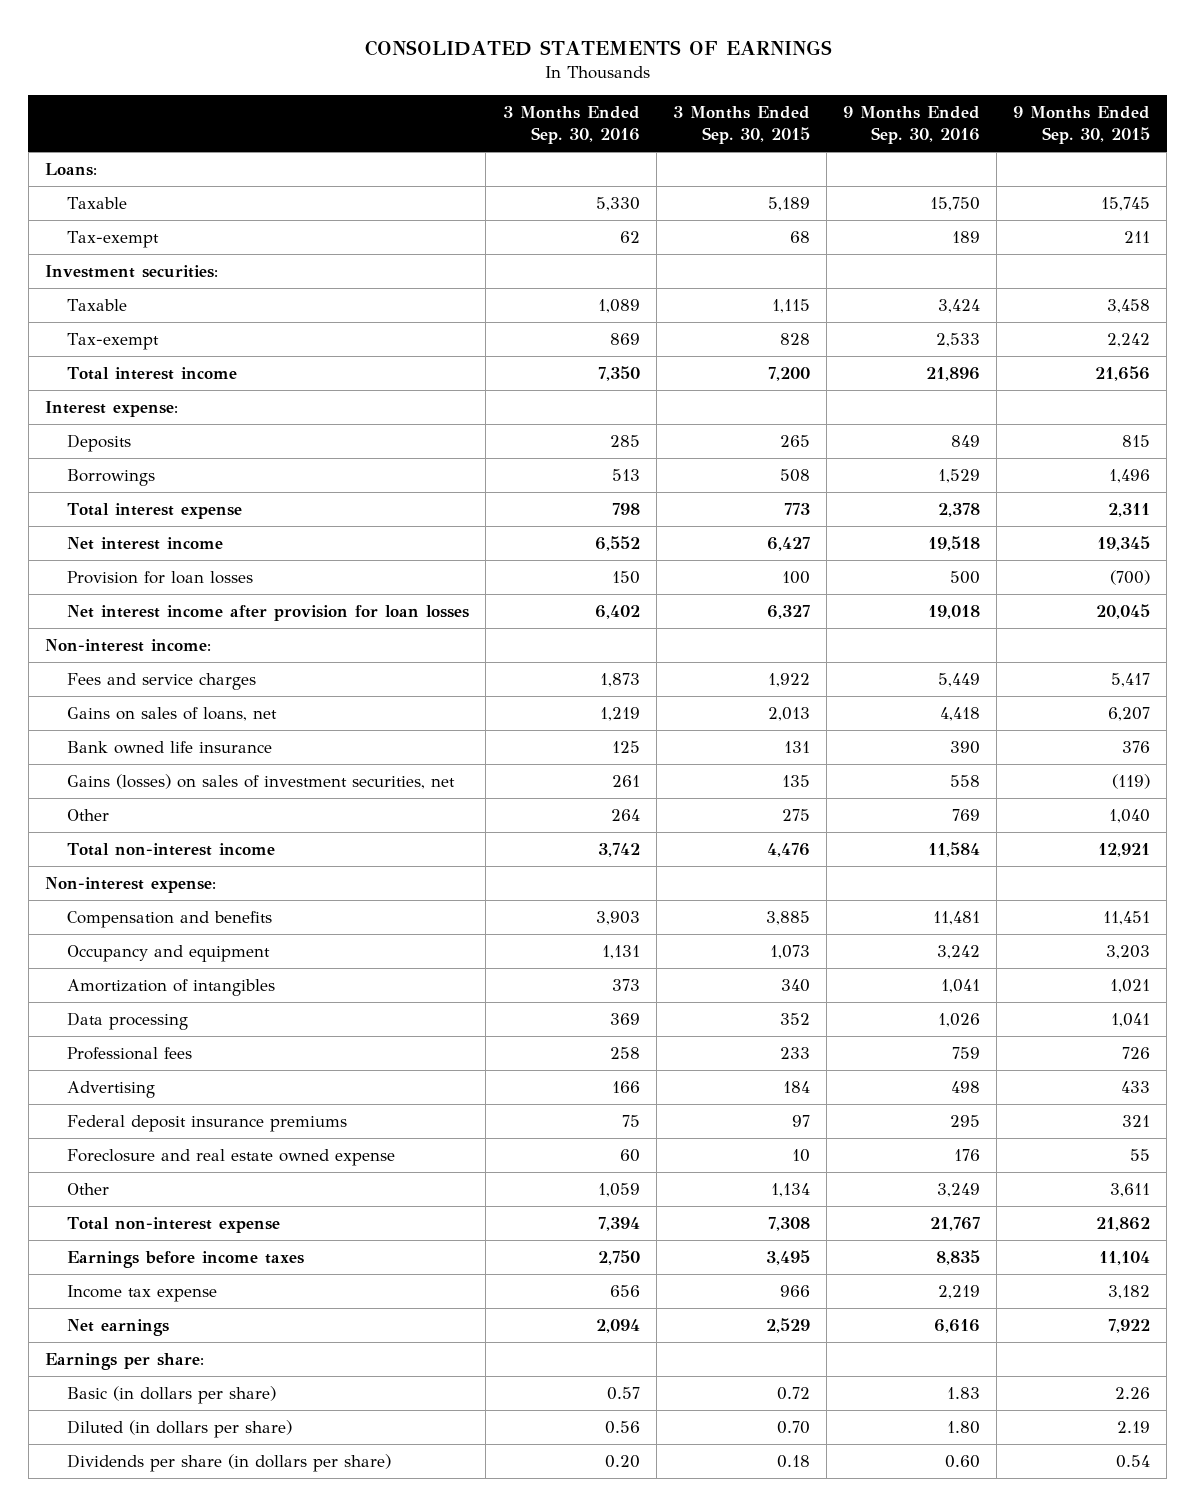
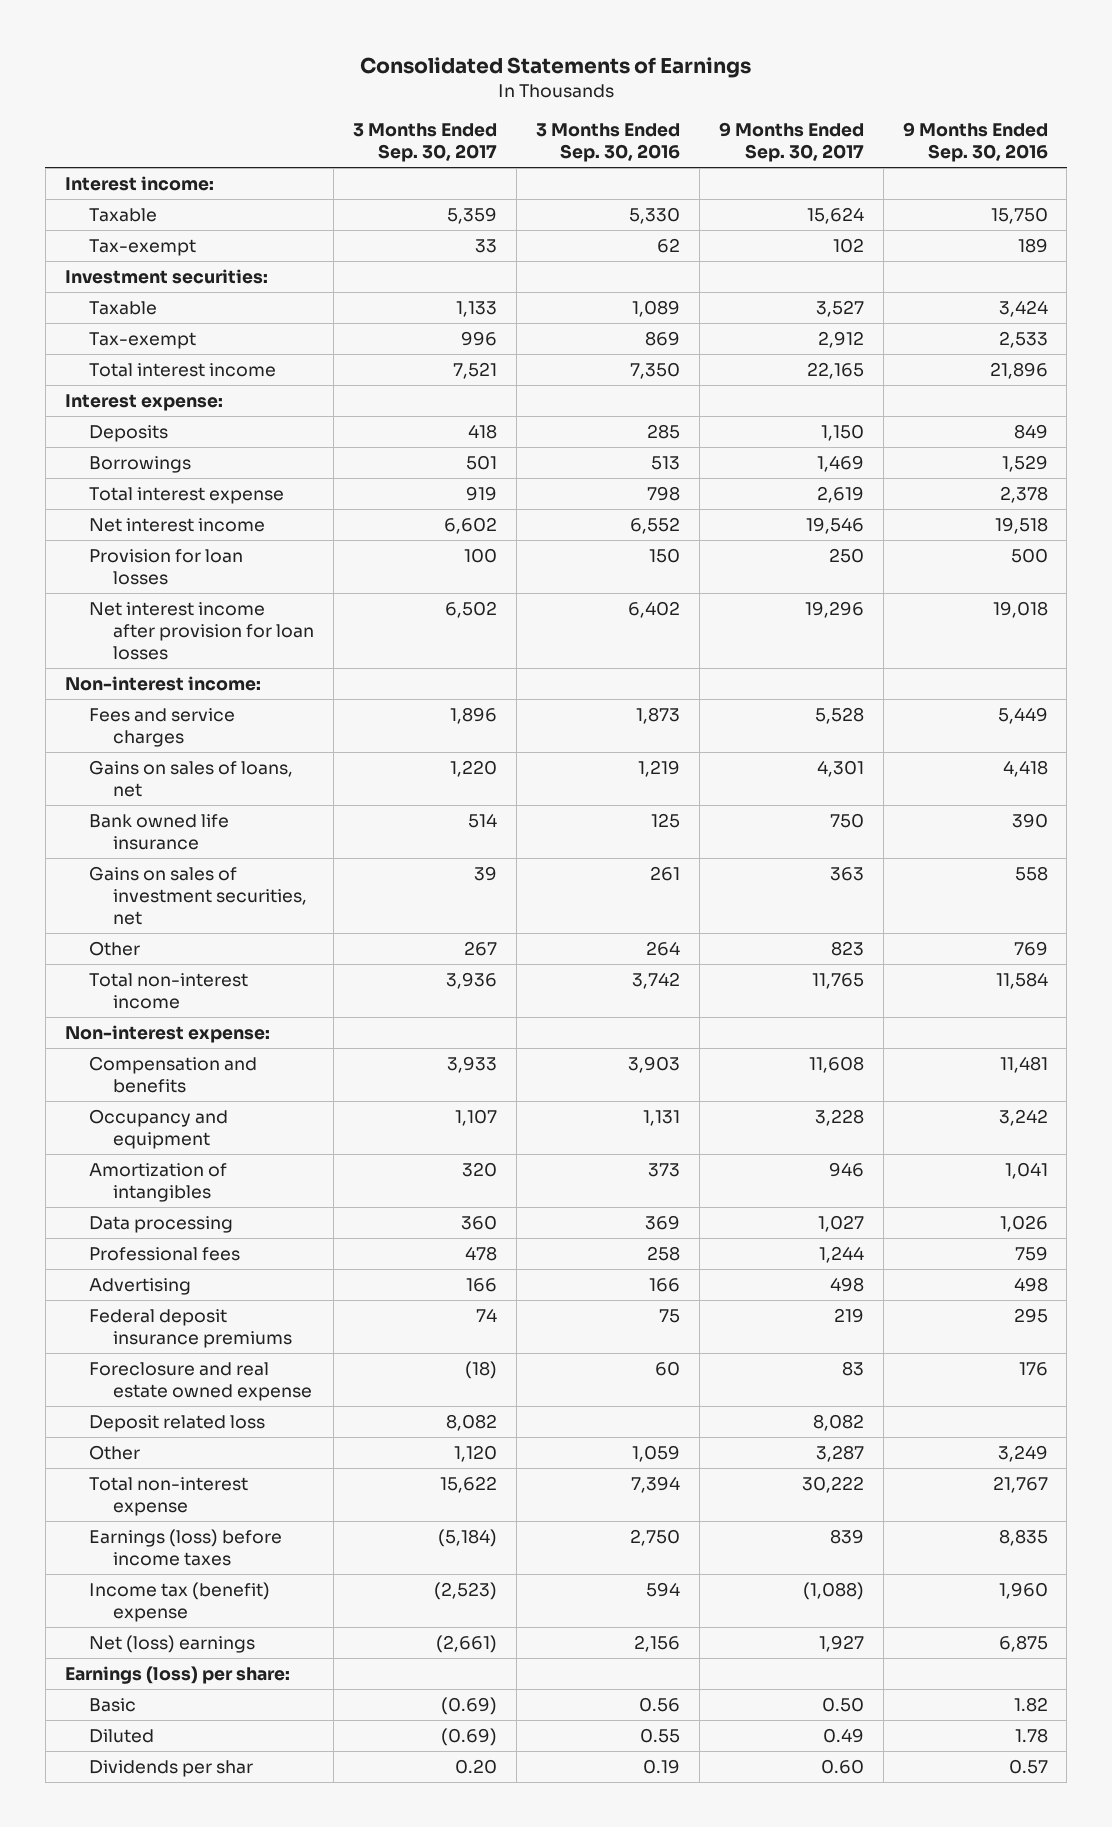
[364,40,832,57] CONSOLIDATED STATEMENTS OF EARNINGS -> [360,56,752,78] Consolidated Statements of Earnings
[672,106,810,145] 3 Months Ended Sep. 30, 2015 -> none
[1013,106,1151,145] 9 Months Ended Sep. 30, 2015 -> none
none -> [352,123,497,163] 3 Months Ended Sep. 30, 2017
none -> [718,122,864,163] 9 Months Ended Sep. 30, 2017
[45,163,98,177] Loans: -> none
none -> [64,175,214,191] Interest income:
[67,774,456,790] Gains (losses) on sales of investment securities, net -> [88,865,307,926] Gains on sales of investment securities, net
none -> [88,1414,265,1432] Deposit related loss
[67,1251,305,1269] Earnings before income taxes -> [88,1528,282,1567] Earnings (loss) before income taxes
[67,1285,218,1303] Income tax expense -> [88,1581,270,1623] Income tax (benefit) expense
[609,1285,640,1298] 656 -> [645,1581,680,1597] 594
[938,1285,981,1300] 2,219 -> [998,1581,1048,1599] 1,960
[67,1319,170,1337] Net earnings -> [88,1634,255,1653] Net (loss) earnings
[595,1319,640,1334] 2,094 -> [633,1634,680,1652] 2,156
[934,1319,981,1334] 6,616 -> [998,1634,1048,1652] 6,875
[45,1353,205,1371] Earnings per share: -> [64,1665,290,1684] Earnings (loss) per share:
[67,1386,277,1405] Basic (in dollars per share) -> [88,1697,136,1712] Basic
[606,1387,640,1401] 0.57 -> [638,1696,680,1712] 0.56
[947,1387,981,1400] 1.83 -> [1013,1696,1048,1712] 1.82
[67,1420,293,1439] Diluted (in dollars per share) -> [88,1728,154,1743] Diluted
[604,1421,640,1435] 0.56 -> [639,1727,680,1743] 0.55
[947,1421,981,1435] 1.80 -> [1014,1727,1048,1743] 1.78
[67,1454,392,1473] Dividends per share (in dollars per share) -> [88,1759,253,1777] Dividends per shar
[604,1455,640,1469] 0.20 -> [642,1758,680,1774] 0.19
[945,1455,981,1469] 0.60 -> [1008,1758,1048,1774] 0.57

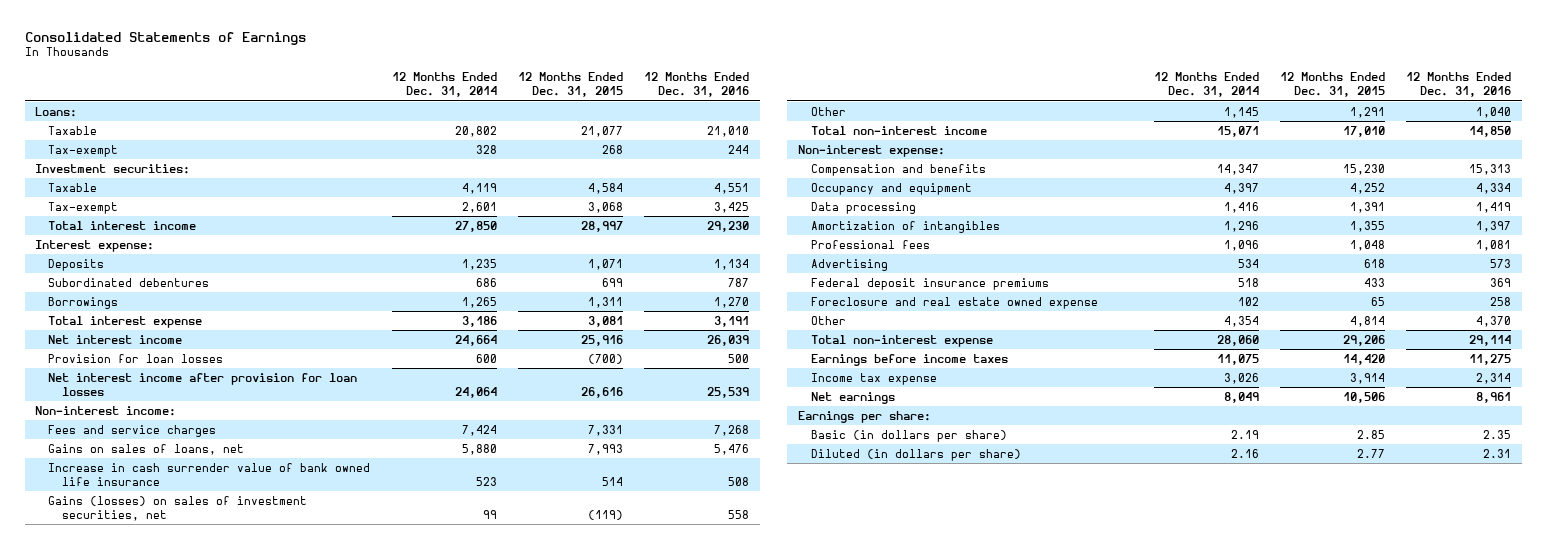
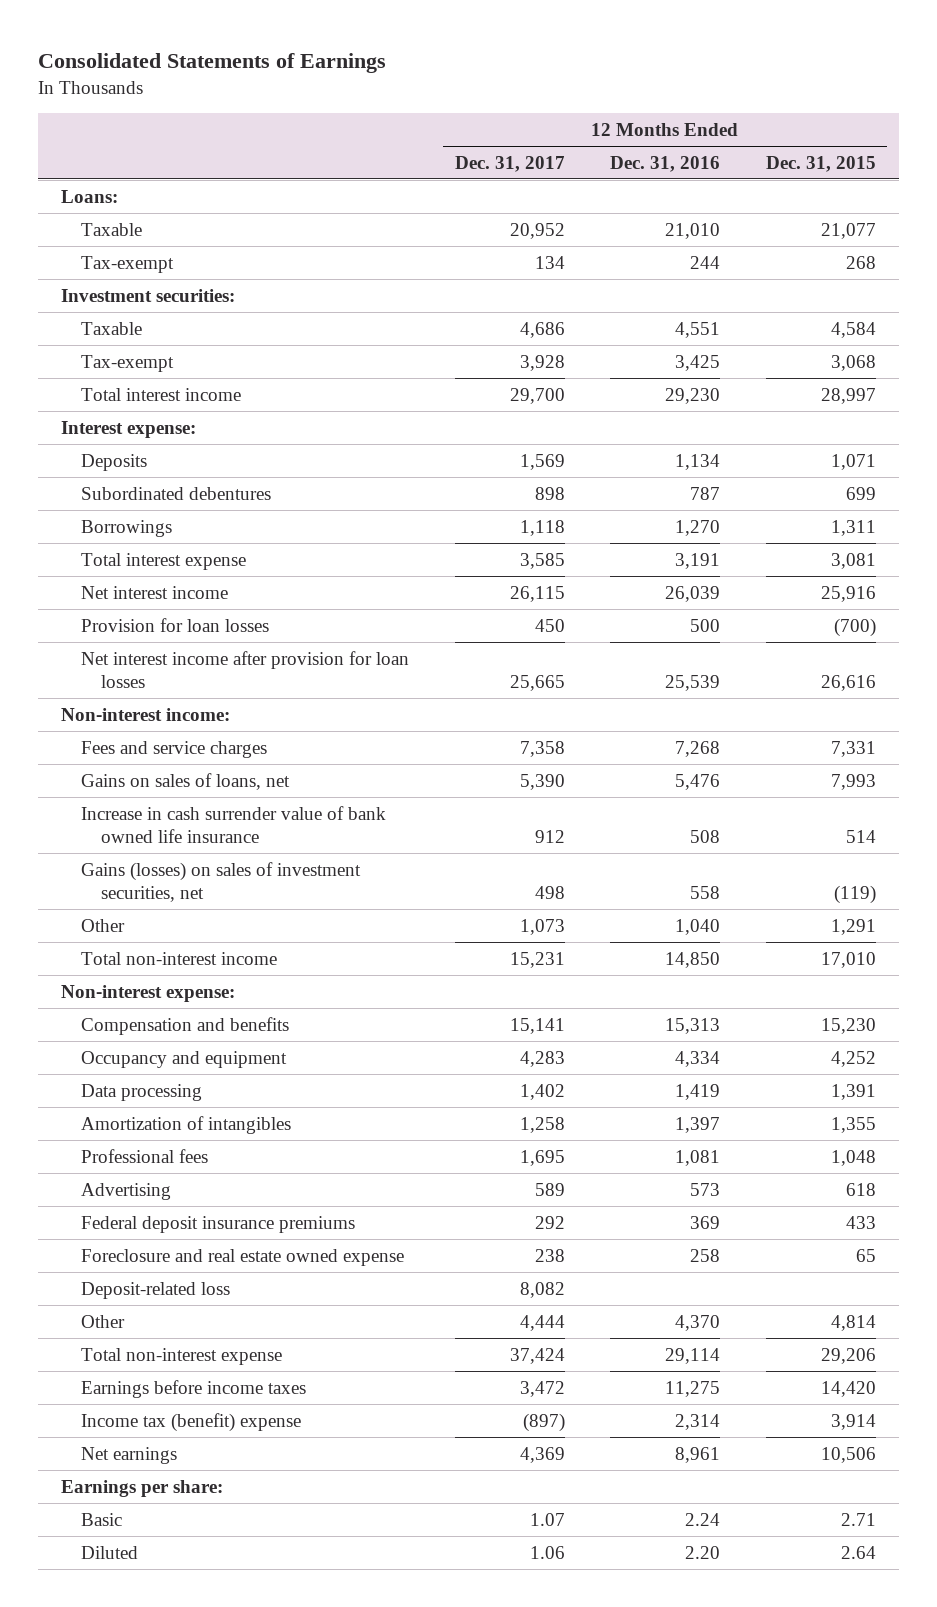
[391,72,497,98] 12 Months Ended Dec. 31, 2014 -> none
none -> [454,155,565,172] Dec. 31, 2017
none -> [81,1281,231,1299] Deposit-related loss
[810,372,937,385] Income tax expense -> [81,1412,302,1432] Income tax (benefit) expense
[810,429,1007,442] Basic (in dollars per share) -> [81,1512,123,1526] Basic
[1357,429,1386,439] 2.85 -> [840,1512,876,1526] 2.71
[1483,429,1512,439] 2.35 -> [685,1512,721,1526] 2.24
[810,448,1021,461] Diluted (in dollars per share) -> [81,1545,139,1559] Diluted
[1357,448,1386,458] 2.77 -> [840,1545,876,1559] 2.64
[1483,448,1512,458] 2.31 -> [685,1545,721,1559] 2.20

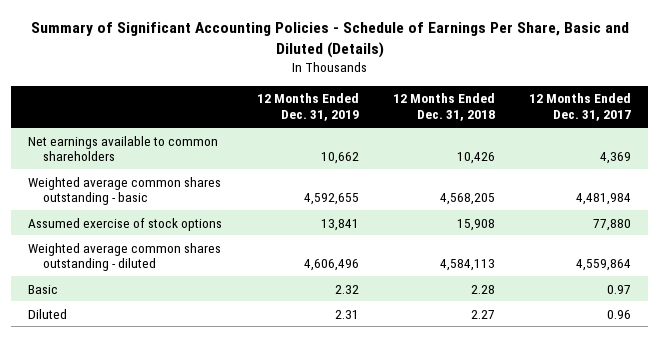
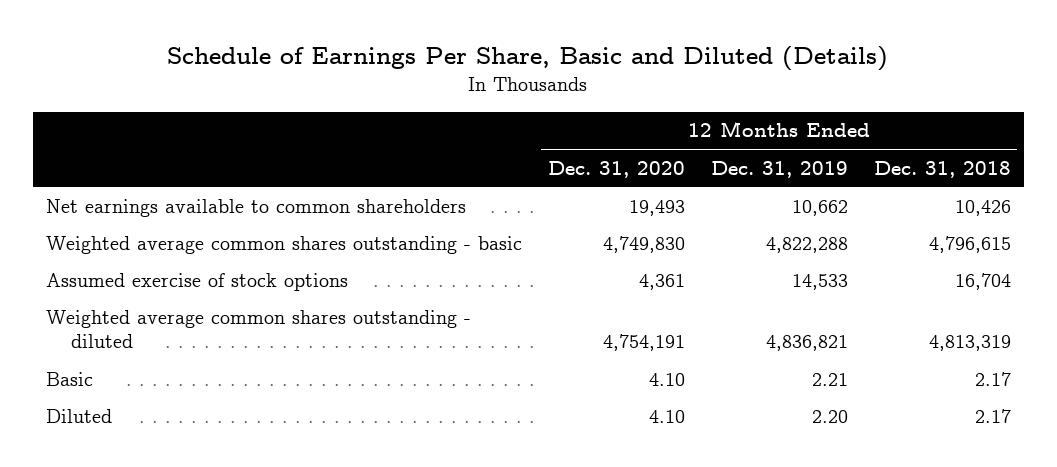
[30,21,629,58] Summary of Significant Accounting Policies - Schedule of Earnings Per Share, Basic and Diluted (Details) -> [167,46,889,72] Schedule of Earnings Per Share, Basic and Diluted (Details)
[529,93,632,122] 12 Months Ended Dec. 31, 2017 -> none
none -> [547,160,685,178] Dec. 31, 2020
[303,193,359,206] 4,592,655 -> [765,236,848,253] 4,822,288
[439,193,495,206] 4,568,205 -> [928,235,1011,253] 4,796,615
[320,218,359,231] 13,841 -> [791,273,848,290] 14,533
[456,218,495,231] 15,908 -> [954,272,1011,290] 16,704
[303,259,359,272] 4,606,496 -> [765,335,848,352] 4,836,821
[439,259,495,272] 4,584,113 -> [928,335,1011,352] 4,813,319
[334,284,359,294] 2.32 -> [811,372,848,386] 2.21
[470,284,495,294] 2.28 -> [974,371,1011,386] 2.17
[334,309,359,319] 2.31 -> [811,409,848,423] 2.20
[470,309,495,319] 2.27 -> [974,408,1011,423] 2.17

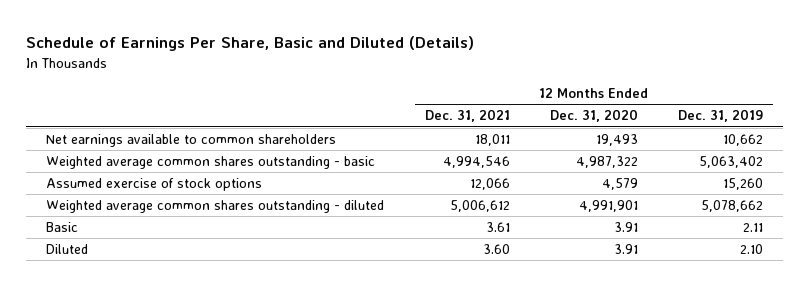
[873,160,1011,178] Dec. 31, 2018 -> none
none -> [424,109,510,123] Dec. 31, 2021
[602,235,685,253] 4,749,830 -> [575,156,638,169] 4,987,322
[765,236,848,253] 4,822,288 -> [698,156,763,169] 5,063,402
[638,273,685,290] 4,361 -> [601,178,638,191] 4,579
[791,273,848,290] 14,533 -> [722,178,763,191] 15,260
[602,334,685,352] 4,754,191 -> [578,200,638,213] 4,991,901
[765,335,848,352] 4,836,821 -> [700,200,763,213] 5,078,662
[648,372,685,386] 4.10 -> [613,222,638,233] 3.91
[811,372,848,386] 2.21 -> [742,223,763,233] 2.11
[648,409,685,423] 4.10 -> [613,244,638,255] 3.91
[811,409,848,423] 2.20 -> [739,244,763,255] 2.10

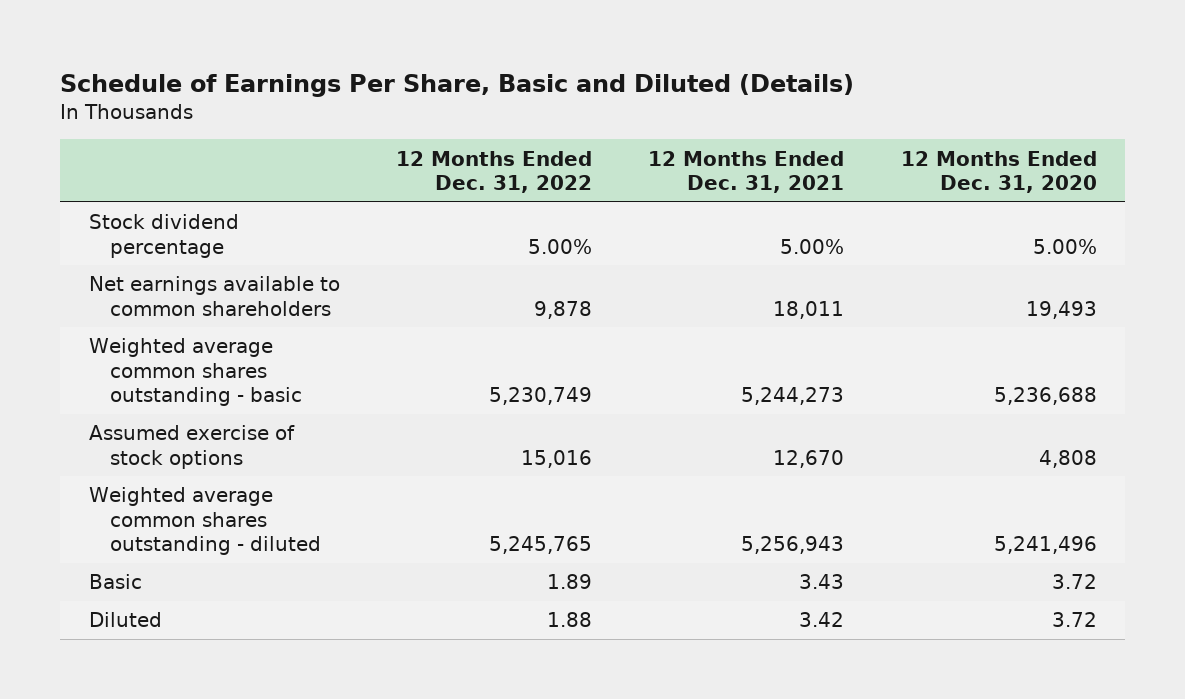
[677,109,763,123] Dec. 31, 2019 -> none
none -> [395,150,592,194] 12 Months Ended Dec. 31, 2022
none -> [88,214,239,258] Stock dividend percentage
[442,156,510,169] 4,994,546 -> [741,387,845,406] 5,244,273
[575,156,638,169] 4,987,322 -> [993,387,1097,406] 5,236,688
[469,178,510,191] 12,066 -> [773,449,845,468] 12,670
[601,178,638,191] 4,579 -> [1038,449,1097,468] 4,808
[449,200,510,213] 5,006,612 -> [741,536,845,555] 5,256,943
[578,200,638,213] 4,991,901 -> [993,536,1097,555] 5,241,496
[485,222,510,233] 3.61 -> [799,574,845,590] 3.43
[613,222,638,233] 3.91 -> [1051,574,1097,590] 3.72
[482,244,510,255] 3.60 -> [799,612,845,628] 3.42
[613,244,638,255] 3.91 -> [1051,612,1097,628] 3.72

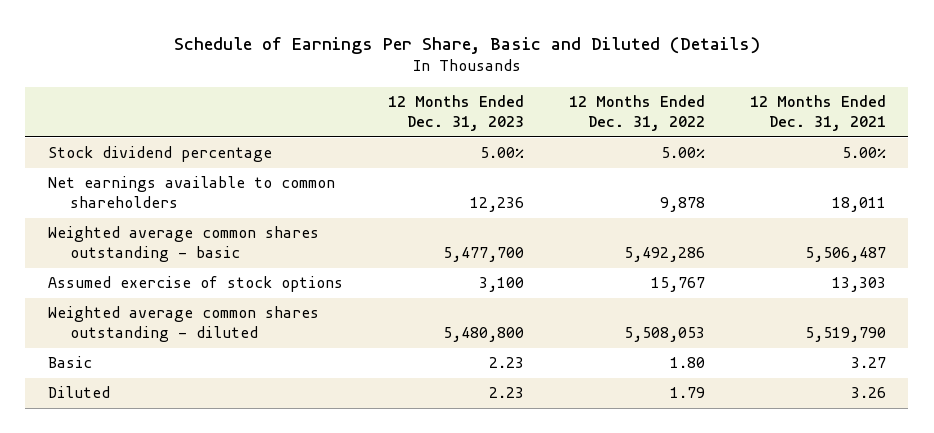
[900,150,1097,194] 12 Months Ended Dec. 31, 2020 -> none
none -> [387,95,524,132] 12 Months Ended Dec. 31, 2023
[488,387,592,406] 5,230,749 -> [623,247,705,263] 5,492,286
[741,387,845,406] 5,244,273 -> [804,247,886,263] 5,506,487
[520,449,592,468] 15,016 -> [650,277,705,293] 15,767
[773,449,845,468] 12,670 -> [831,277,886,293] 13,303
[488,536,592,555] 5,245,765 -> [623,327,705,343] 5,508,053
[741,536,845,555] 5,256,943 -> [804,327,886,343] 5,519,790
[546,574,592,590] 1.89 -> [669,357,705,369] 1.80
[799,574,845,590] 3.43 -> [850,357,886,369] 3.27
[546,612,592,628] 1.88 -> [669,387,705,399] 1.79
[799,612,845,628] 3.42 -> [850,387,886,399] 3.26

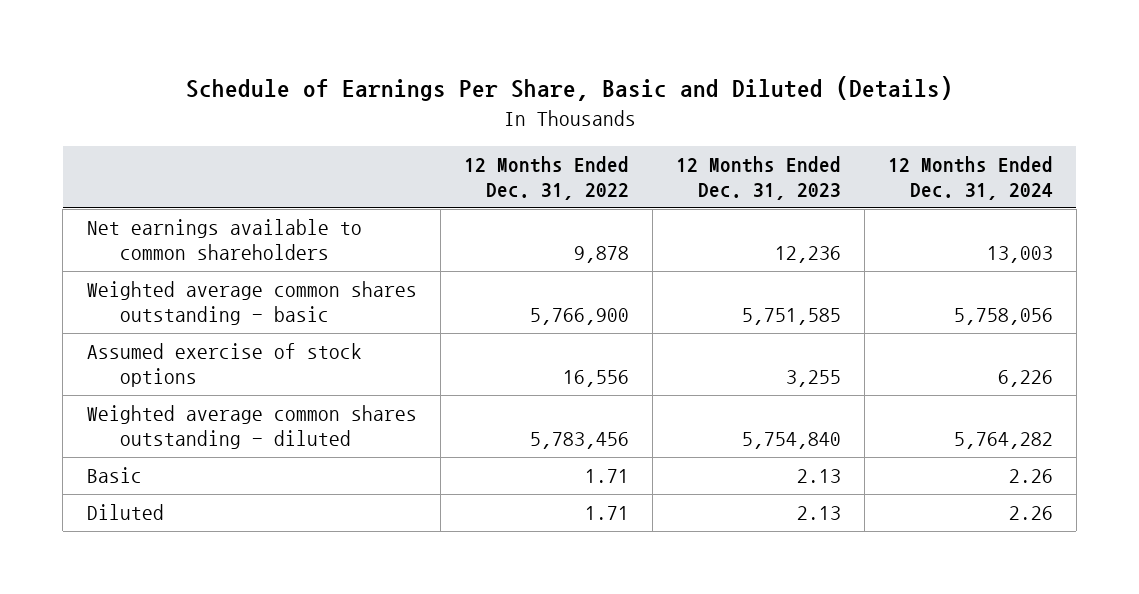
[749,95,886,132] 12 Months Ended Dec. 31, 2021 -> none
none -> [887,156,1053,200] 12 Months Ended Dec. 31, 2024
[47,146,272,163] Stock dividend percentage -> none
[442,247,524,263] 5,477,700 -> [741,308,841,326] 5,751,585
[623,247,705,263] 5,492,286 -> [529,308,629,326] 5,766,900
[478,277,524,293] 3,100 -> [785,370,841,388] 3,255
[650,277,705,293] 15,767 -> [562,370,629,388] 16,556
[442,327,524,343] 5,480,800 -> [741,432,841,450] 5,754,840
[623,327,705,343] 5,508,053 -> [529,432,629,450] 5,783,456
[488,357,524,369] 2.23 -> [796,469,841,484] 2.13
[669,357,705,369] 1.80 -> [584,469,629,484] 1.71
[488,387,524,399] 2.23 -> [796,506,841,521] 2.13
[669,387,705,399] 1.79 -> [584,506,629,521] 1.71

